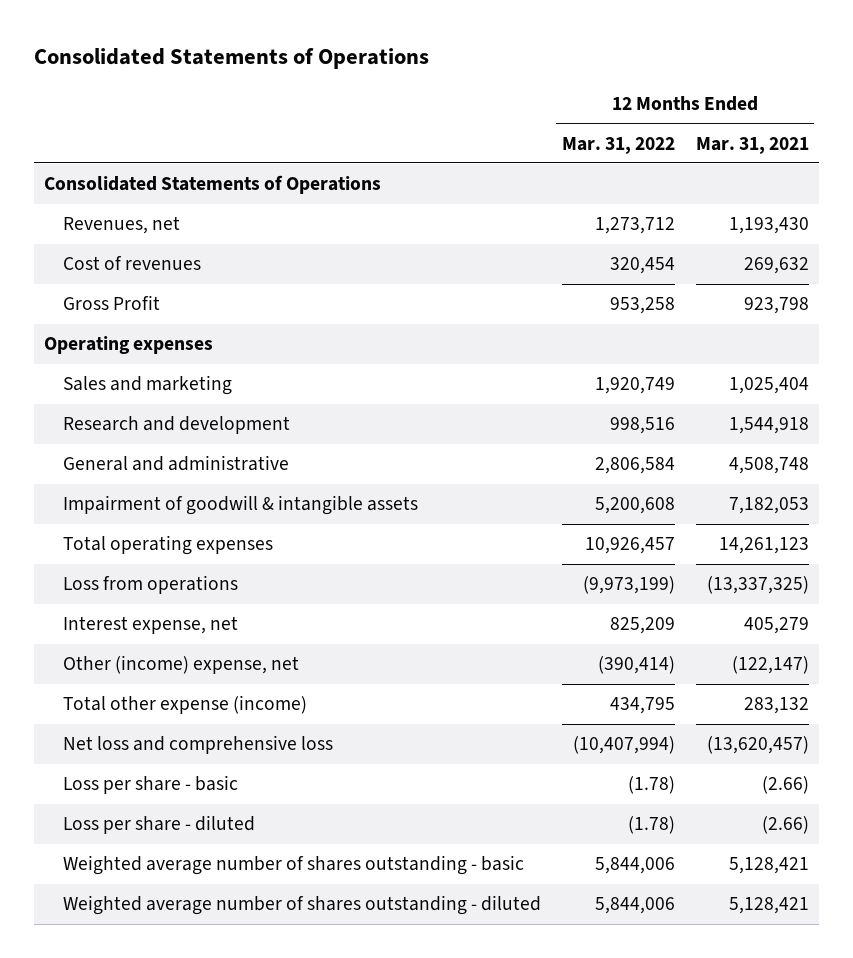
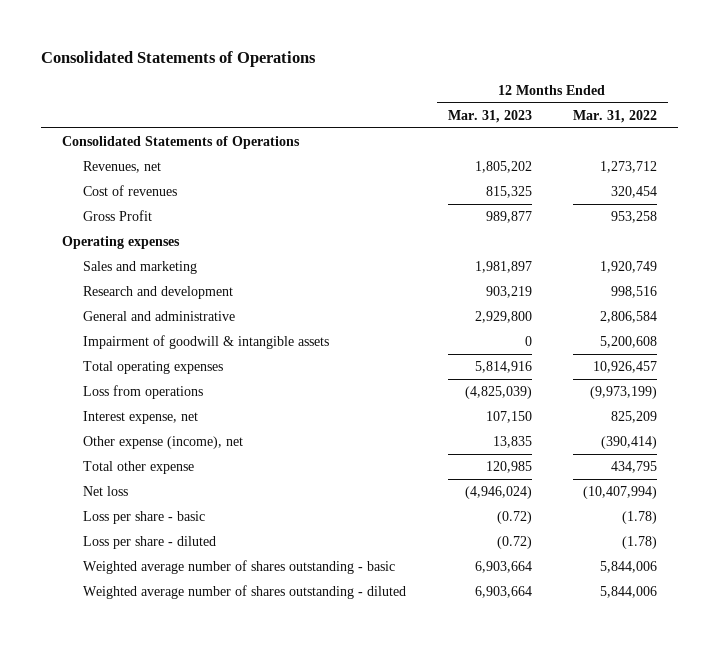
[695,136,809,154] Mar. 31, 2021 -> none
none -> [447,109,532,123] Mar. 31, 2023
[62,655,299,675] Other (income) expense, net -> [82,436,243,450] Other expense (income), net
[62,695,307,715] Total other expense (income) -> [82,461,194,475] Total other expense
[62,735,333,755] Net loss and comprehensive loss -> [82,486,128,497] Net loss

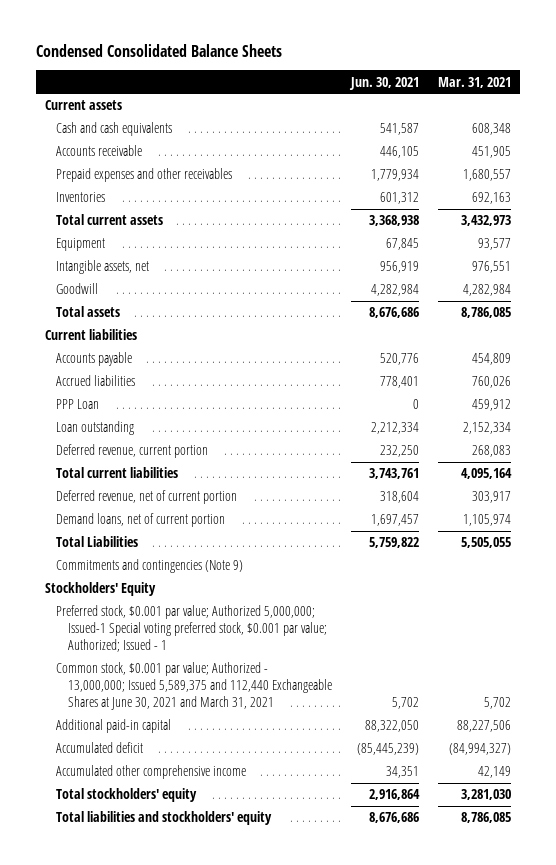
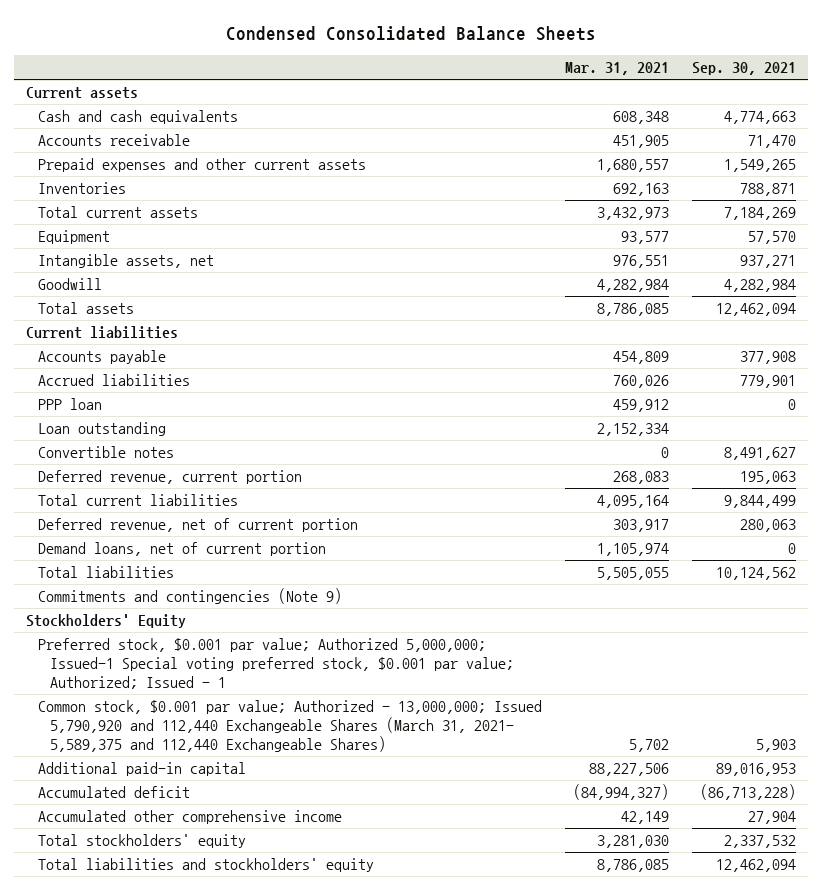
[348,76,419,90] Jun. 30, 2021 -> none
none -> [692,62,797,76] Sep. 30, 2021
[56,168,233,183] Prepaid expenses and other receivables -> [37,158,366,173] Prepaid expenses and other current assets
[56,399,100,410] PPP Loan -> [37,398,102,411] PPP loan
none -> [37,446,174,459] Convertible notes
[56,536,139,548] Total Liabilities -> [37,566,174,579] Total liabilities
[56,662,332,711] Common stock, $0.001 par value; Authorized - 13,000,000; Issued 5,589,375 and 112,440 Exchangeable Shares at June 30, 2021 and March 31, 2021 -> [37,700,542,753] Common stock, $0.001 par value; Authorized - 13,000,000; Issued 5,790,920 and 112,440 Exchangeable Shares (March 31, 2021- 5,589,375 and 112,440 Exchangeable Shares)

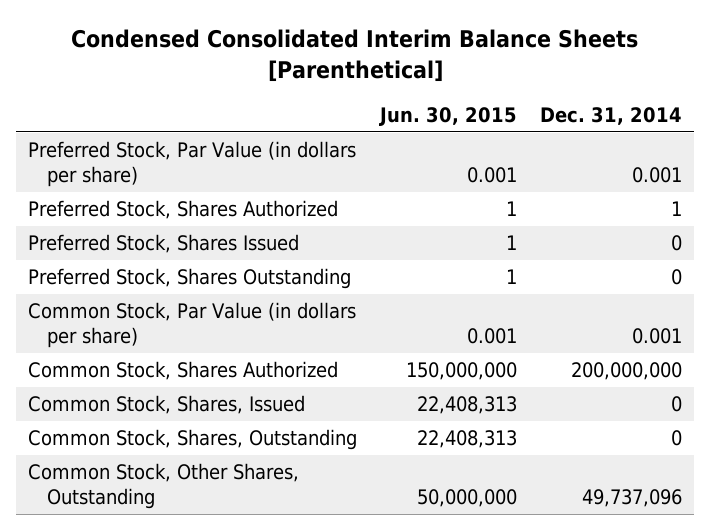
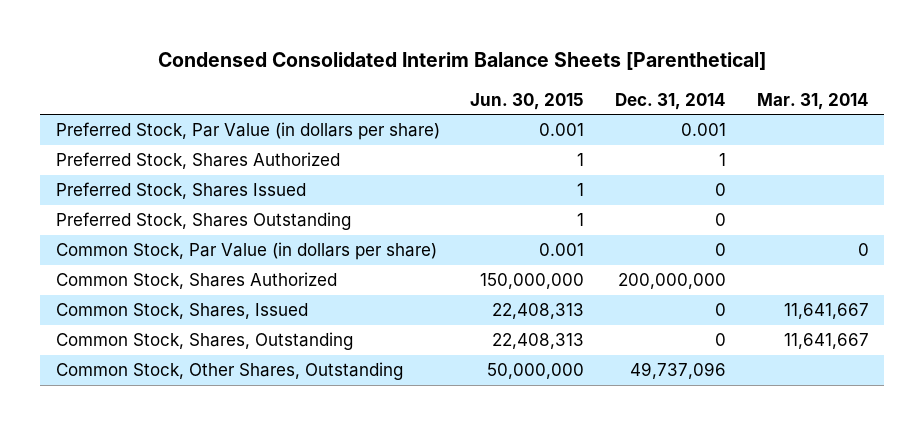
none -> [756,92,869,110] Mar. 31, 2014
[632,327,683,344] 0.001 -> [714,243,726,257] 0

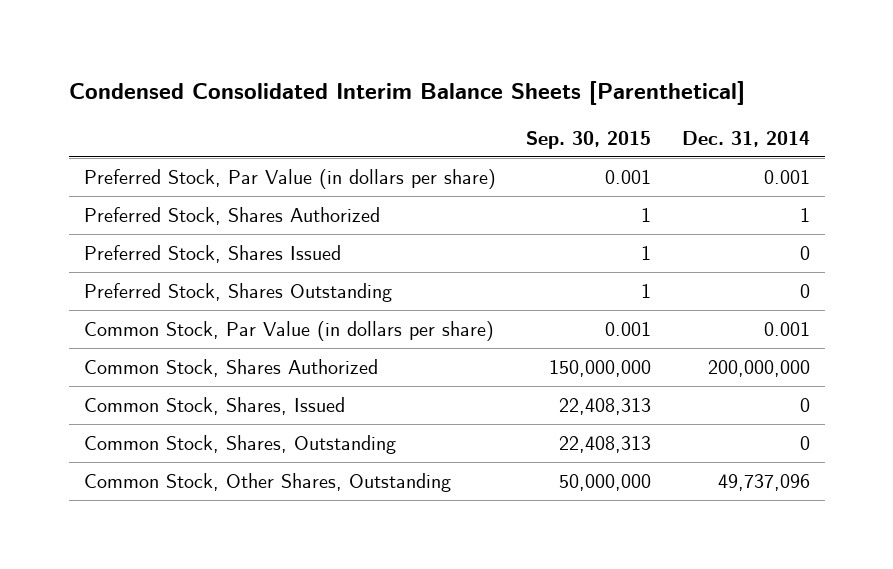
[470,92,585,110] Jun. 30, 2015 -> none
[756,92,869,110] Mar. 31, 2014 -> none
none -> [526,130,652,149] Sep. 30, 2015
[714,243,726,257] 0 -> [763,321,810,336] 0.001

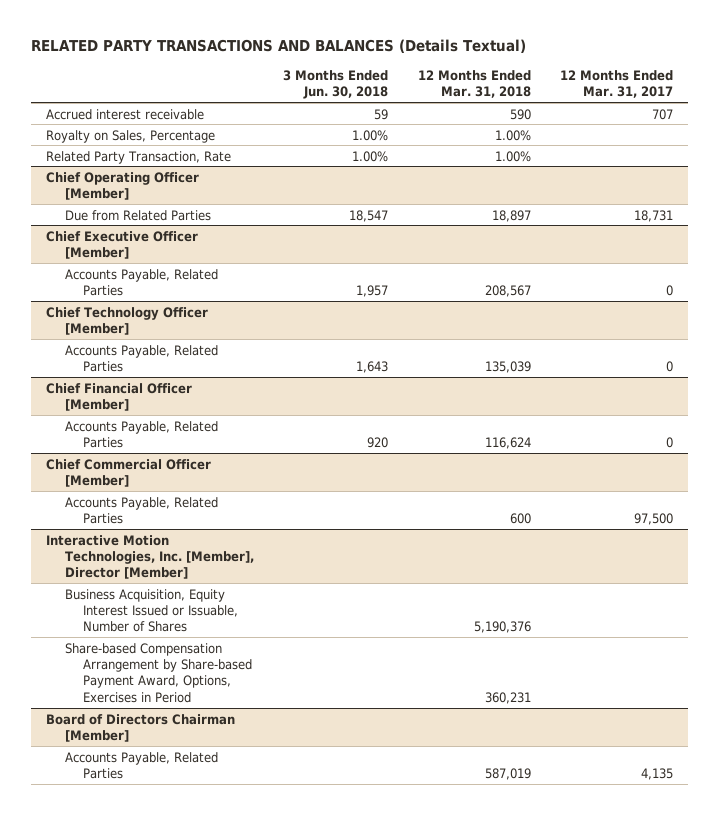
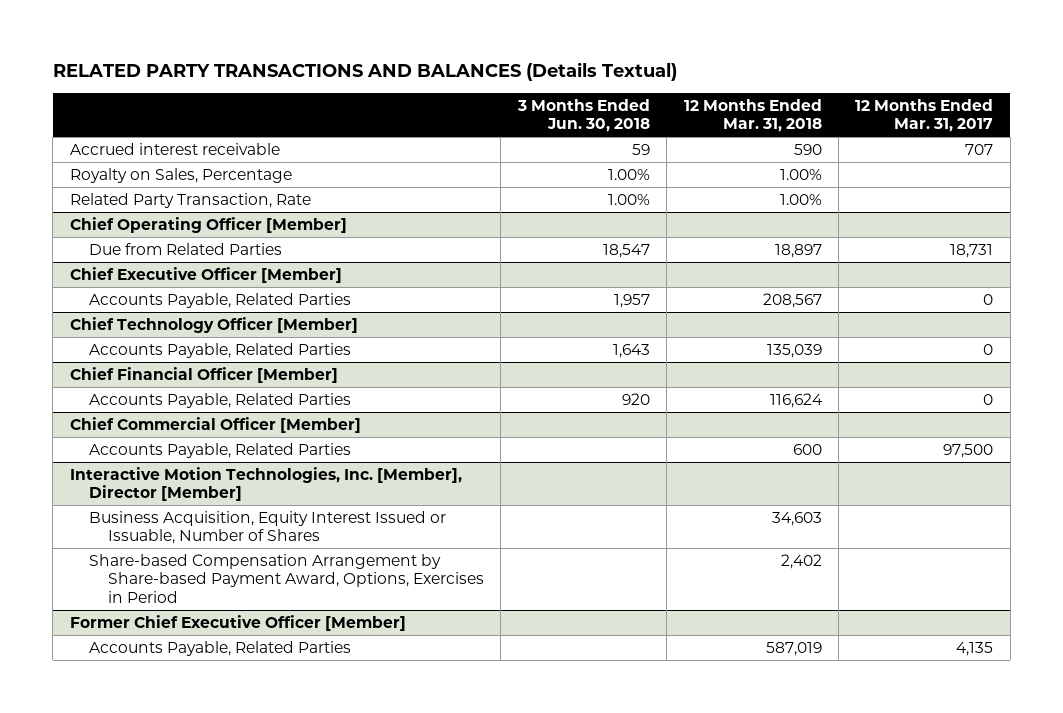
[45,713,235,742] Board of Directors Chairman [Member] -> none
[473,621,531,634] 5,190,376 -> [771,511,822,526] 34,603
[484,691,531,704] 360,231 -> [780,553,822,569] 2,402
none -> [69,614,406,631] Former Chief Executive Officer [Member]

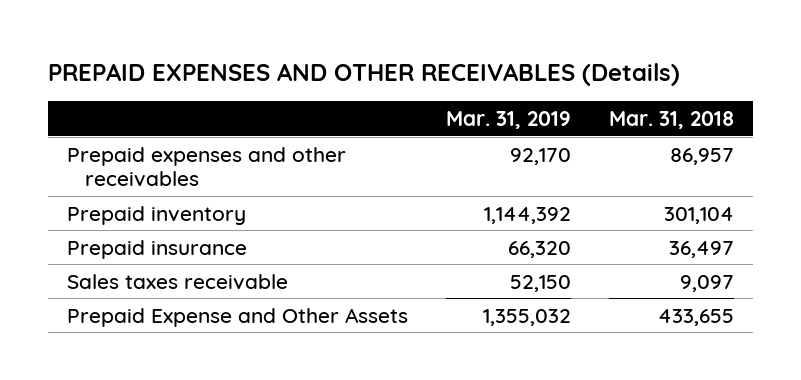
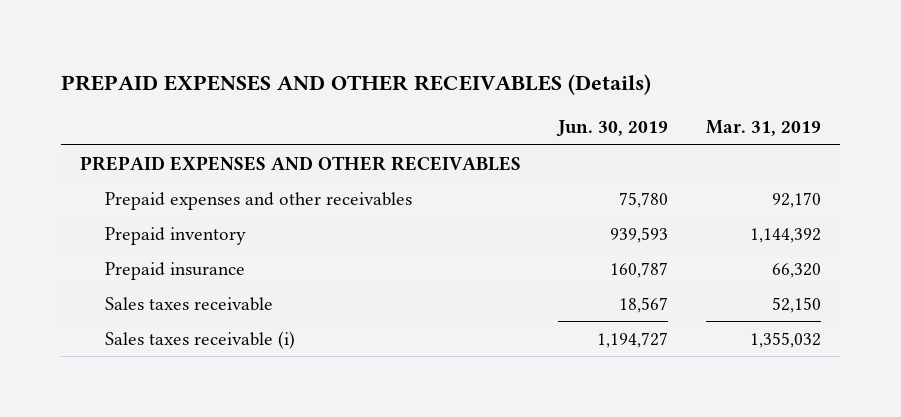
[608,111,734,130] Mar. 31, 2018 -> none
none -> [556,120,669,138] Jun. 30, 2019
none -> [79,155,521,171] PREPAID EXPENSES AND OTHER RECEIVABLES
[67,307,409,327] Prepaid Expense and Other Assets -> [104,330,295,349] Sales taxes receivable (i)

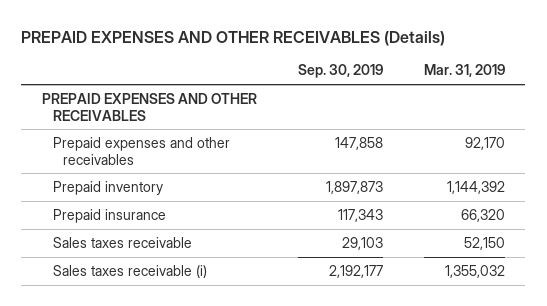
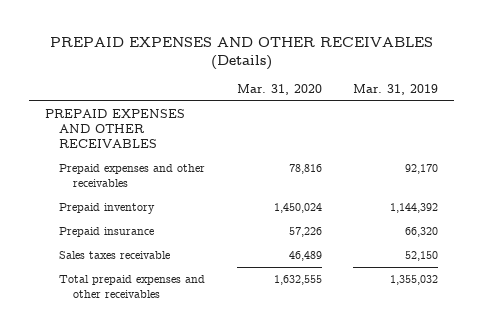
[297,64,383,79] Sep. 30, 2019 -> none
none -> [236,83,322,95] Mar. 31, 2020
[52,264,207,278] Sales taxes receivable (i) -> [58,275,205,298] Total prepaid expenses and other receivables

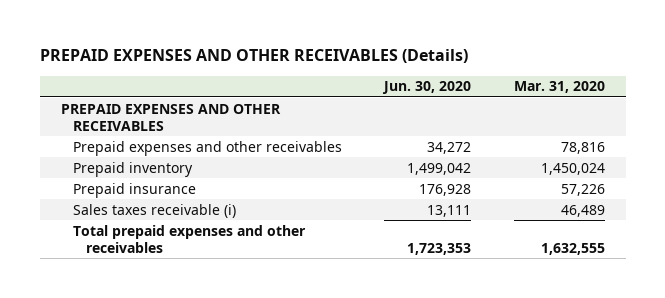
[353,83,439,95] Mar. 31, 2019 -> none
none -> [382,81,472,95] Jun. 30, 2020
[58,251,170,260] Sales taxes receivable -> [73,203,237,218] Sales taxes receivable (i)

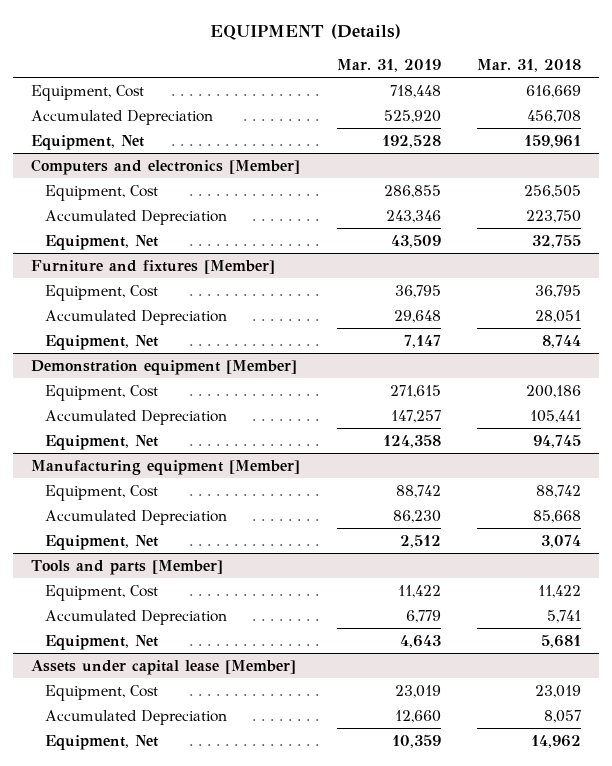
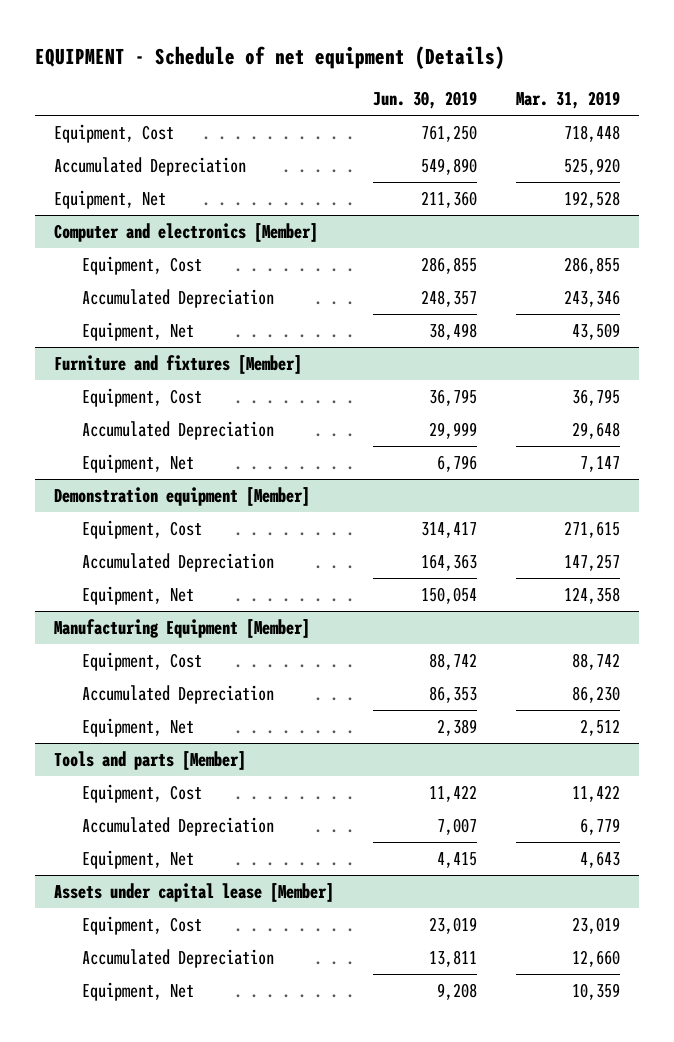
[210,24,402,41] EQUIPMENT (Details) -> [35,45,506,69] EQUIPMENT - Schedule of net equipment (Details)
[476,59,581,73] Mar. 31, 2018 -> none
none -> [373,91,478,110] Jun. 30, 2019
[31,158,301,175] Computers and electronics [Member] -> [54,222,319,242] Computer and electronics [Member]
[31,459,301,475] Manufacturing equipment [Member] -> [54,618,311,638] Manufacturing Equipment [Member]

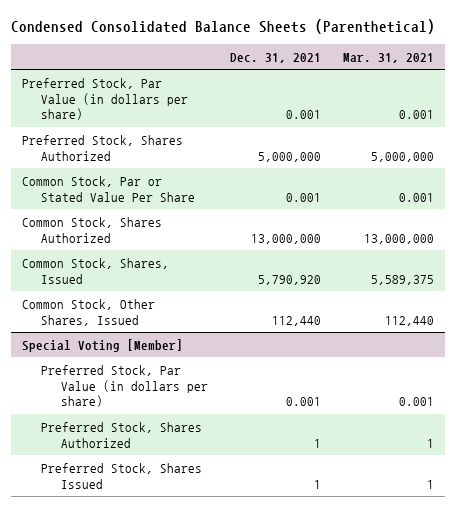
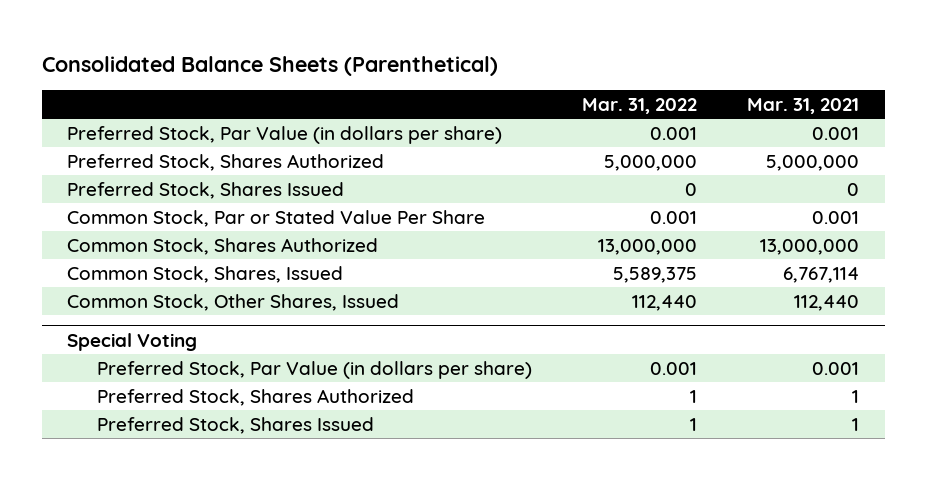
[11,19,436,35] Condensed Consolidated Balance Sheets (Parenthetical) -> [42,55,499,76] Consolidated Balance Sheets (Parenthetical)
[230,53,322,64] Dec. 31, 2021 -> none
none -> [581,98,697,115] Mar. 31, 2022
none -> [67,181,345,199] Preferred Stock, Shares Issued
[371,274,435,285] 5,589,375 -> [783,266,860,283] 6,767,114
[22,338,184,352] Special Voting [Member] -> [67,332,198,351] Special Voting

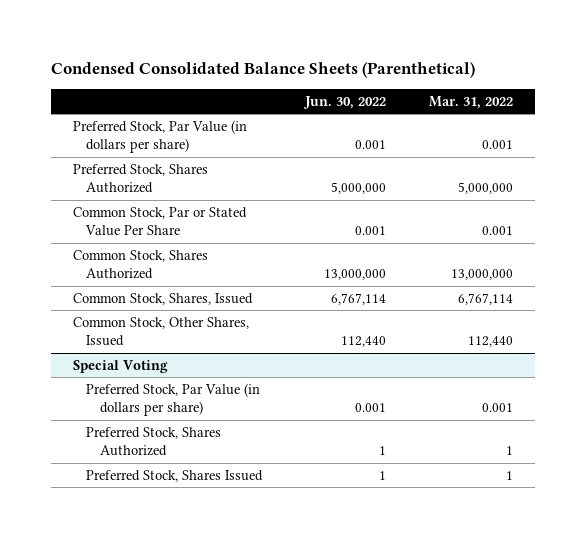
[42,55,499,76] Consolidated Balance Sheets (Parenthetical) -> [51,62,476,79] Condensed Consolidated Balance Sheets (Parenthetical)
[747,98,860,115] Mar. 31, 2021 -> none
none -> [303,95,387,109] Jun. 30, 2022
[67,181,345,199] Preferred Stock, Shares Issued -> none
[612,266,697,283] 5,589,375 -> [458,292,514,305] 6,767,114

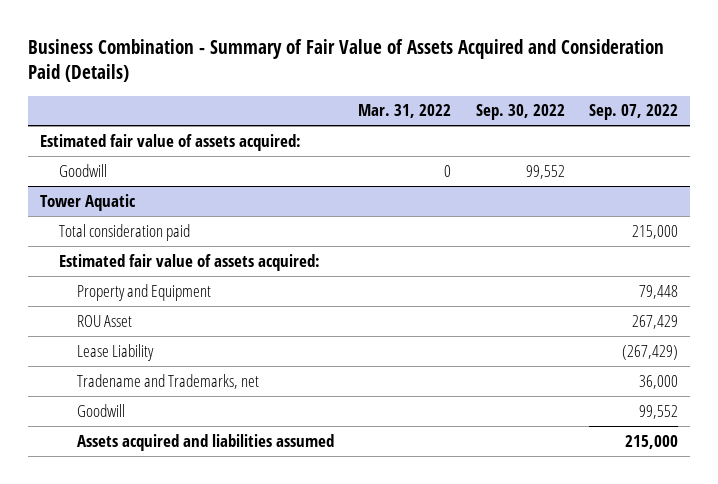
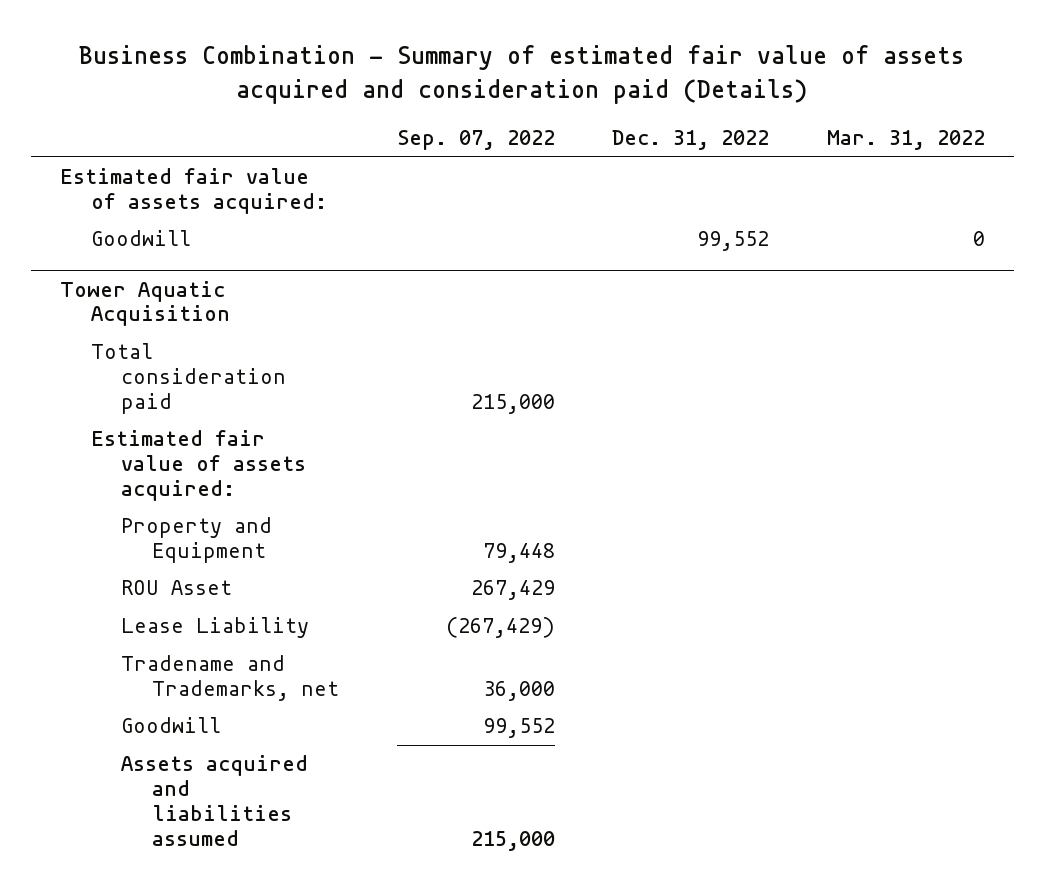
[27,38,664,83] Business Combination - Summary of Fair Value of Assets Acquired and Consideration Paid (Details) -> [79,45,965,104] Business Combination - Summary of estimated fair value of assets acquired and consideration paid (Details)
[475,104,565,121] Sep. 30, 2022 -> none
none -> [612,130,770,151] Dec. 31, 2022
[40,193,137,211] Tower Aquatic -> [59,280,230,327] Tower Aquatic Acquisition

